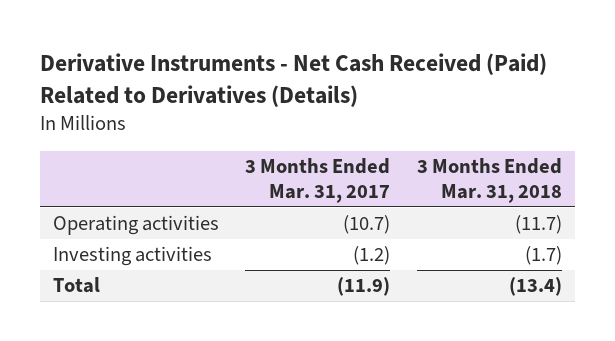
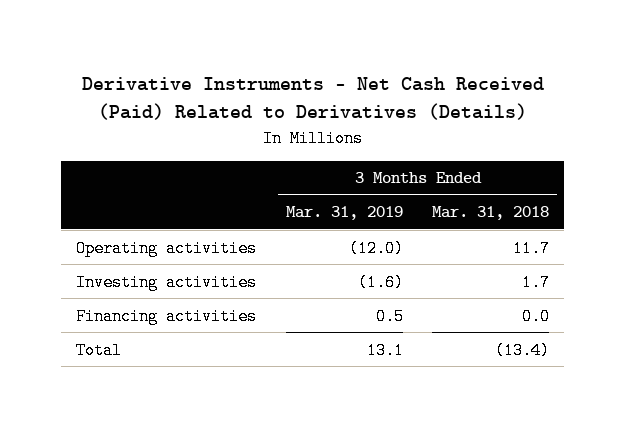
[245,158,391,203] 3 Months Ended Mar. 31, 2017 -> none
none -> [285,206,403,221] Mar. 31, 2019
[514,215,562,235] (11.7) -> [513,239,551,257] 11.7
[524,246,562,266] (1.7) -> [522,273,551,291] 1.7
none -> [76,307,258,325] Financing activities

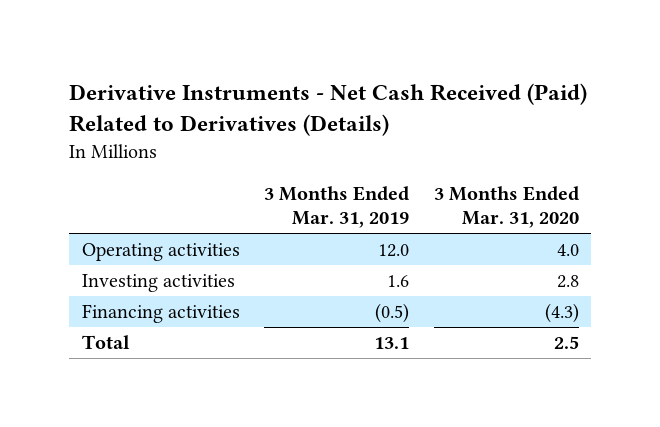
[432,206,550,221] Mar. 31, 2018 -> none
none -> [433,185,579,229] 3 Months Ended Mar. 31, 2020
[348,239,404,257] (12.0) -> [378,243,410,257] 12.0
[357,273,404,291] (1.6) -> [387,274,410,287] 1.6
[375,307,404,325] 0.5 -> [375,302,410,323] (0.5)

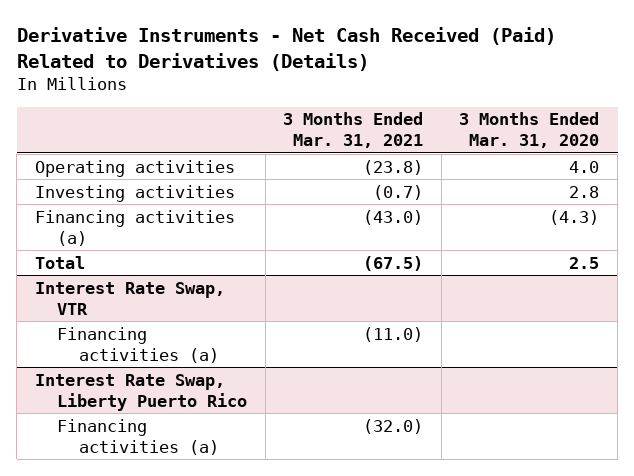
[264,185,410,229] 3 Months Ended Mar. 31, 2019 -> none
none -> [283,112,424,149] 3 Months Ended Mar. 31, 2021
[81,303,240,323] Financing activities -> [34,209,235,246] Financing activities (a)
none -> [34,281,225,315] Interest Rate Swap, VTR
none -> [56,326,220,363] Financing activities (a)
none -> [34,373,247,411] Interest Rate Swap, Liberty Puerto Rico
none -> [56,418,220,455] Financing activities (a)

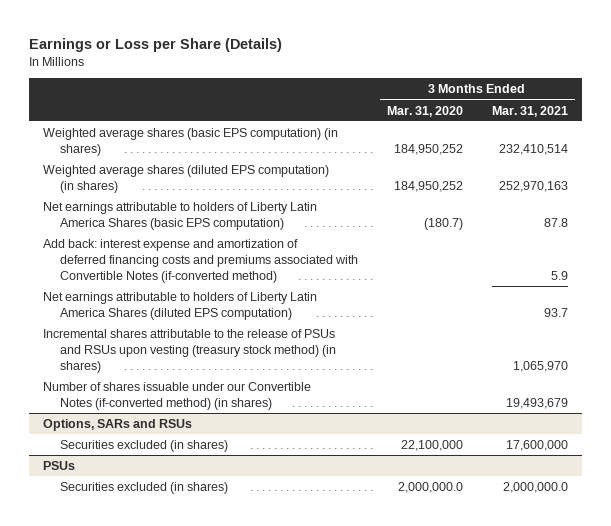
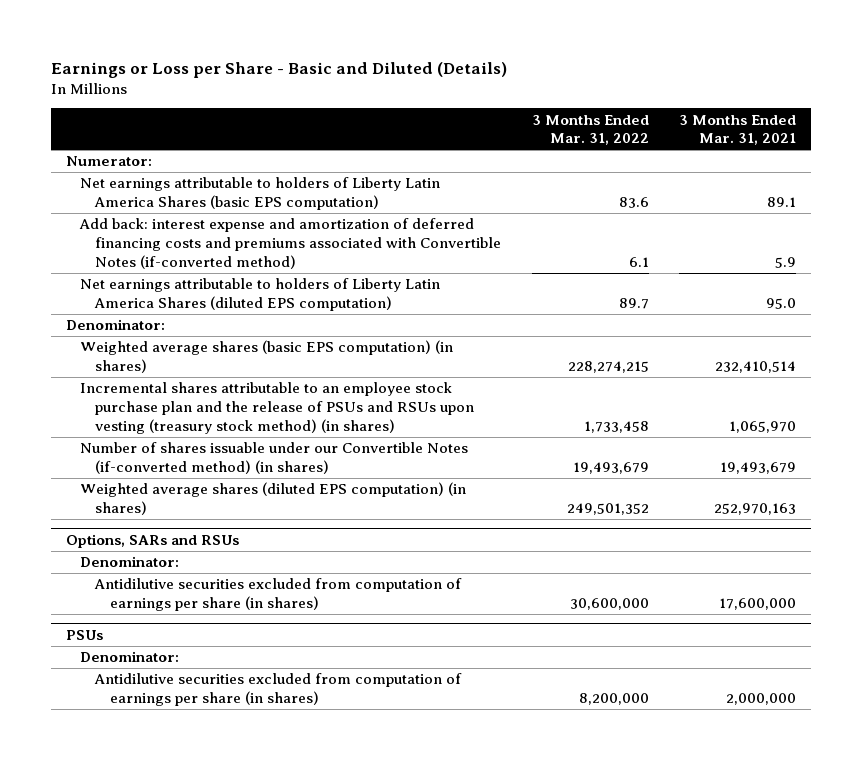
[28,37,282,52] Earnings or Loss per Share (Details) -> [50,61,507,78] Earnings or Loss per Share - Basic and Diluted (Details)
[387,105,464,117] Mar. 31, 2020 -> none
none -> [531,114,649,146] 3 Months Ended Mar. 31, 2022
none -> [65,156,152,167] Numerator:
[543,217,568,227] 87.8 -> [766,197,796,208] 89.1
[543,307,568,317] 93.7 -> [765,298,796,310] 95.0
none -> [65,319,165,331] Denominator:
[43,128,339,156] Weighted average shares (basic EPS computation) (in shares) -> [80,340,454,374] Weighted average shares (basic EPS computation) (in shares)
[43,329,337,373] Incremental shares attributable to the release of PSUs and RSUs upon vesting (treasury stock method) (in shares) -> [80,382,475,434] Incremental shares attributable to an employee stock purchase plan and the release of PSUs and RSUs upon vesting (treasury stock method) (in shares)
[43,165,330,193] Weighted average shares (diluted EPS computation) (in shares) -> [80,482,467,516] Weighted average shares (diluted EPS computation) (in shares)
none -> [80,556,180,568] Denominator:
[60,440,229,453] Securities excluded (in shares) -> [94,578,463,612] Antidilutive securities excluded from computation of earnings per share (in shares)
none -> [80,651,180,663] Denominator:
[60,482,229,495] Securities excluded (in shares) -> [94,673,463,707] Antidilutive securities excluded from computation of earnings per share (in shares)
[502,482,568,494] 2,000,000.0 -> [725,693,796,706] 2,000,000

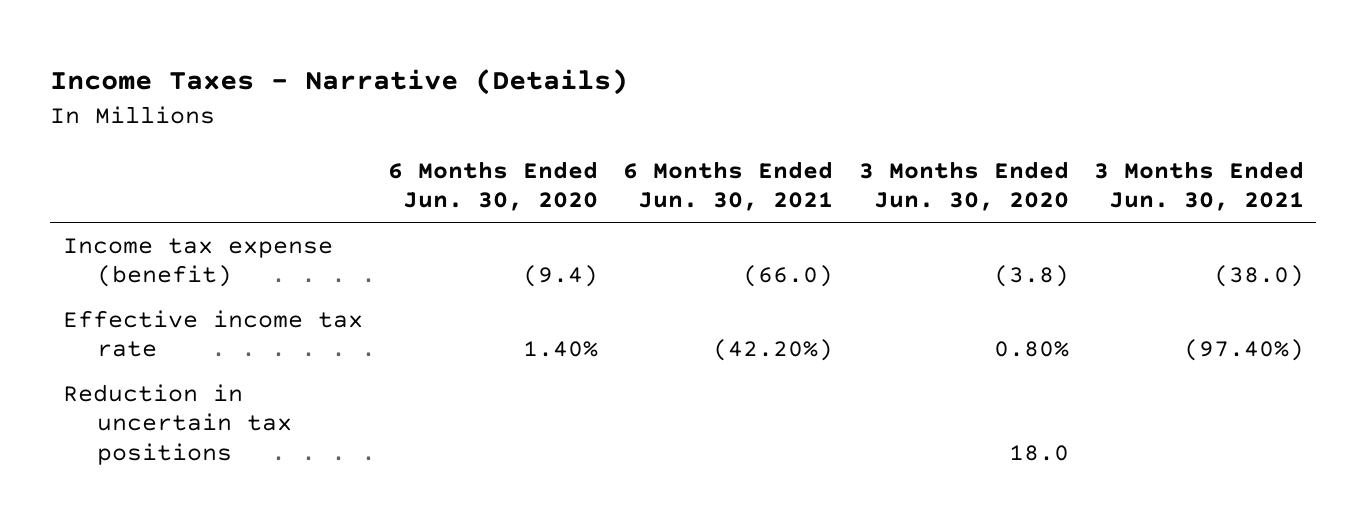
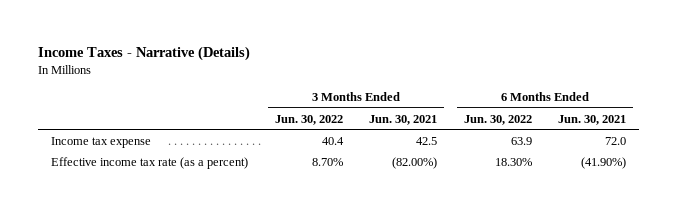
[388,160,599,212] 6 Months Ended Jun. 30, 2020 -> none
[858,160,1069,212] 3 Months Ended Jun. 30, 2020 -> none
none -> [274,114,343,125] Jun. 30, 2022
none -> [463,114,532,125] Jun. 30, 2022
[63,383,292,465] Reduction in uncertain tax positions -> none
[63,237,334,288] Income tax expense (benefit) -> [51,136,152,148] Income tax expense
[743,265,834,288] (66.0) -> [605,136,627,145] 72.0
[1213,265,1304,288] (38.0) -> [416,136,438,145] 42.5
[63,309,364,358] Effective income tax rate -> [51,156,249,169] Effective income tax rate (as a percent)
[713,339,834,362] (42.20%) -> [581,156,627,169] (41.90%)
[1183,339,1304,362] (97.40%) -> [392,156,438,169] (82.00%)

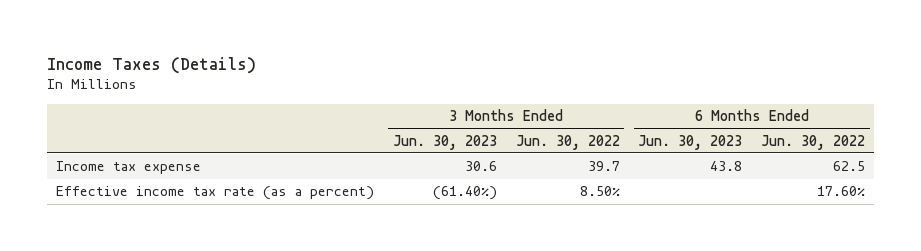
[37,46,250,62] Income Taxes - Narrative (Details) -> [46,56,256,74] Income Taxes (Details)
[369,114,438,125] Jun. 30, 2021 -> none
[558,114,627,125] Jun. 30, 2021 -> none
none -> [392,134,497,150] Jun. 30, 2023
none -> [638,134,743,150] Jun. 30, 2023
[321,136,344,145] 40.4 -> [587,161,620,172] 39.7
[510,136,532,145] 63.9 -> [832,161,865,172] 62.5
[311,157,343,166] 8.70% -> [579,186,620,197] 8.50%
[494,157,532,166] 18.30% -> [816,186,865,197] 17.60%

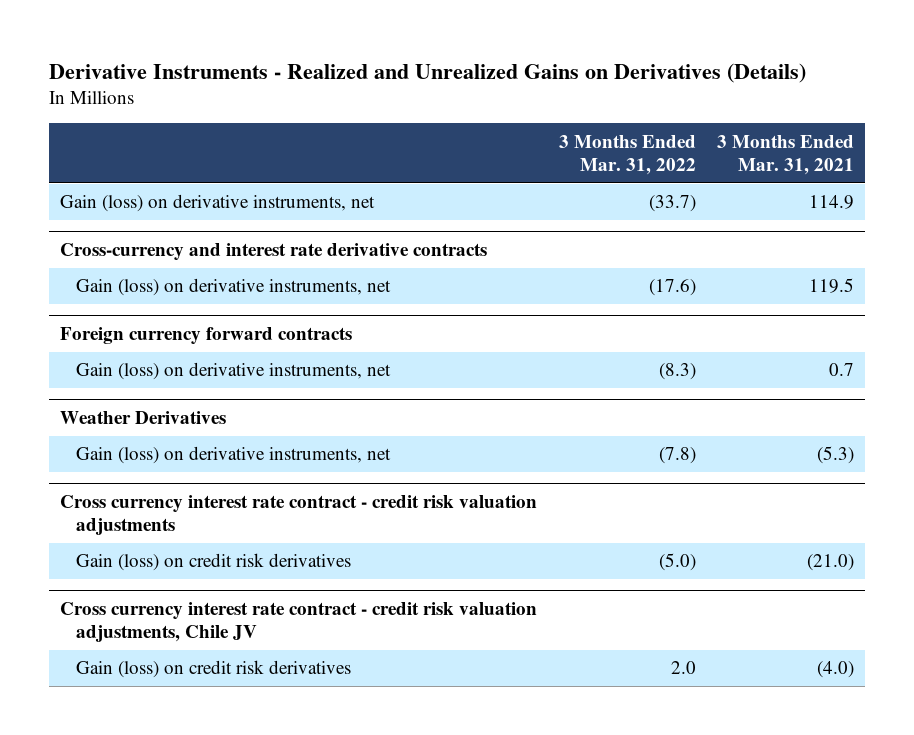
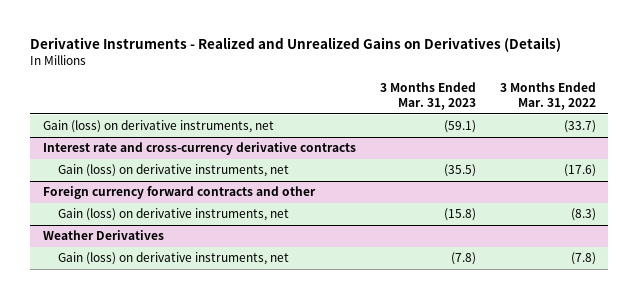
[717,134,855,175] 3 Months Ended Mar. 31, 2021 -> none
none -> [379,81,476,111] 3 Months Ended Mar. 31, 2023
[60,242,488,260] Cross-currency and interest rate derivative contracts -> [42,142,356,156] Interest rate and cross-currency derivative contracts
[60,326,353,344] Foreign currency forward contracts -> [42,186,316,200] Foreign currency forward contracts and other
[60,494,538,535] Cross currency interest rate contract - credit risk valuation adjustments -> none
[75,553,351,572] Gain (loss) on credit risk derivatives -> none
[60,601,538,642] Cross currency interest rate contract - credit risk valuation adjustments, Chile JV -> none
[75,660,351,679] Gain (loss) on credit risk derivatives -> none

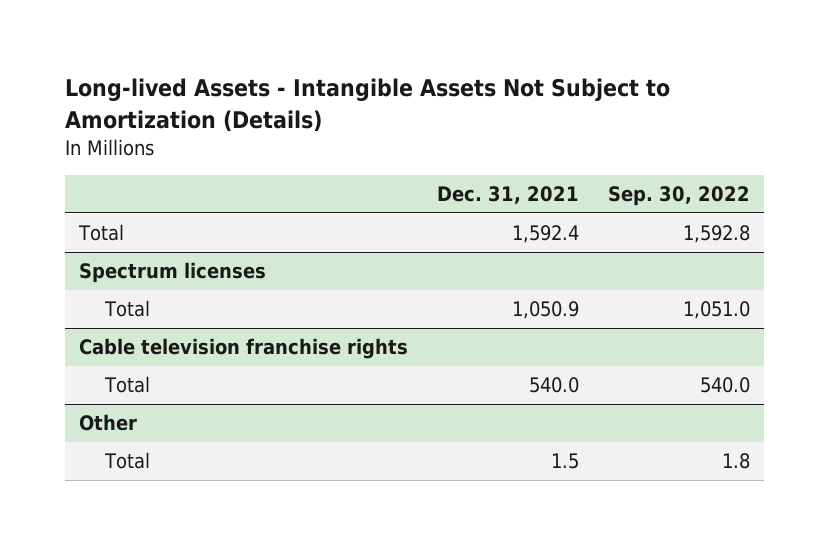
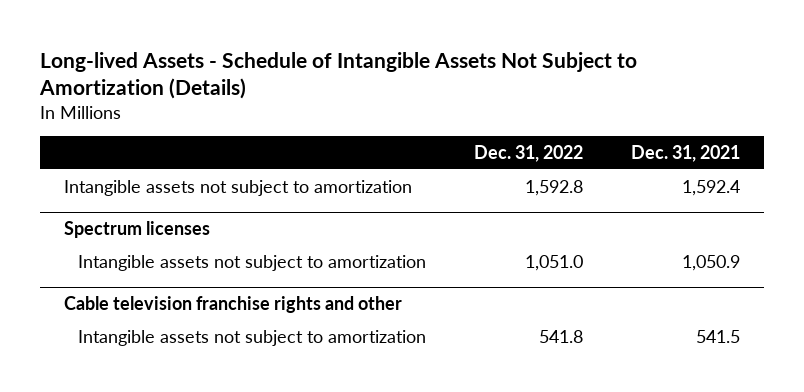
[64,78,670,132] Long-lived Assets - Intangible Assets Not Subject to Amortization (Details) -> [39,51,638,99] Long-lived Assets - Schedule of Intangible Assets Not Subject to Amortization (Details)
[607,186,750,207] Sep. 30, 2022 -> none
none -> [473,145,583,163] Dec. 31, 2022
[78,224,125,242] Total -> [64,179,413,196] Intangible assets not subject to amortization
[104,376,151,394] Total -> none
[79,414,138,432] Other -> none
[104,452,151,470] Total -> none
[104,300,151,318] Total -> [77,254,426,271] Intangible assets not subject to amortization
[79,338,409,360] Cable television franchise rights -> [64,296,403,314] Cable television franchise rights and other
none -> [77,329,426,346] Intangible assets not subject to amortization

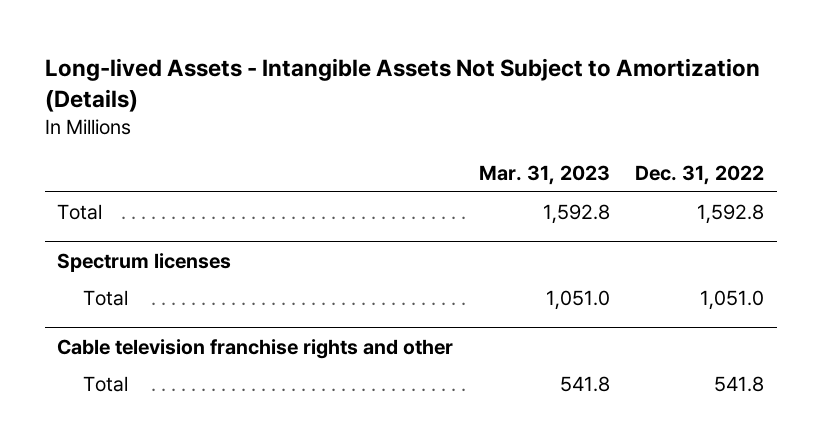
[39,51,638,99] Long-lived Assets - Schedule of Intangible Assets Not Subject to Amortization (Details) -> [44,57,760,112] Long-lived Assets - Intangible Assets Not Subject to Amortization (Details)
[630,145,740,163] Dec. 31, 2021 -> none
none -> [478,164,610,185] Mar. 31, 2023
[64,179,413,196] Intangible assets not subject to amortization -> [57,203,103,220] Total
[77,254,426,271] Intangible assets not subject to amortization -> [82,289,128,306] Total
[77,329,426,346] Intangible assets not subject to amortization -> [82,375,128,392] Total

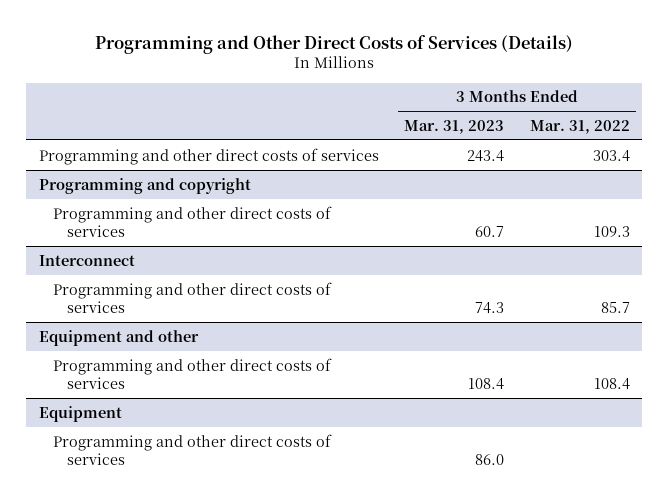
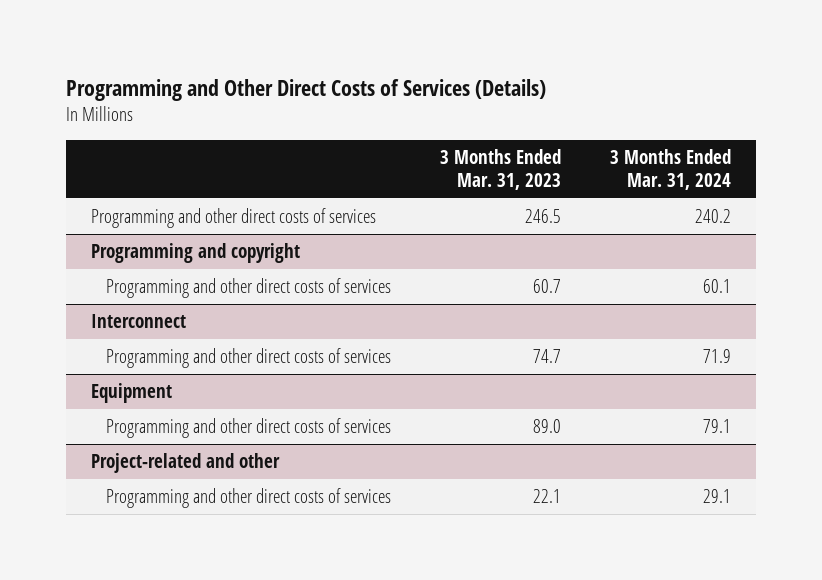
[529,120,630,135] Mar. 31, 2022 -> none
none -> [610,149,732,191] 3 Months Ended Mar. 31, 2024
[467,149,505,162] 243.4 -> [525,209,562,224] 246.5
[38,329,199,346] Equipment and other -> none
[53,357,333,389] Programming and other direct costs of services -> none
[475,301,505,314] 74.3 -> [533,349,562,364] 74.7
[475,453,505,465] 86.0 -> [533,419,562,434] 89.0
none -> [90,453,280,474] Project-related and other
none -> [106,488,392,509] Programming and other direct costs of services

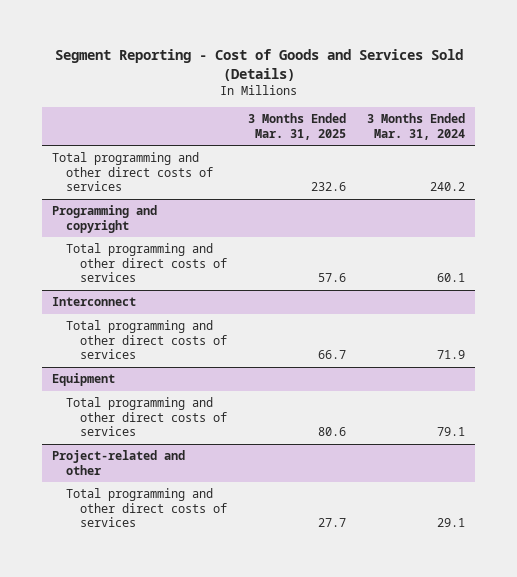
[66,78,547,101] Programming and Other Direct Costs of Services (Details) -> [54,49,463,81] Segment Reporting - Cost of Goods and Services Sold (Details)
[440,149,562,191] 3 Months Ended Mar. 31, 2023 -> none
none -> [247,113,346,140] 3 Months Ended Mar. 31, 2025
[90,208,376,229] Programming and other direct costs of services -> [52,152,213,192] Total programming and other direct costs of services
[106,278,392,299] Programming and other direct costs of services -> [65,243,227,283] Total programming and other direct costs of services
[106,348,392,369] Programming and other direct costs of services -> [65,320,227,360] Total programming and other direct costs of services
[106,418,392,439] Programming and other direct costs of services -> [65,397,227,437] Total programming and other direct costs of services
[106,488,392,509] Programming and other direct costs of services -> [65,488,227,528] Total programming and other direct costs of services

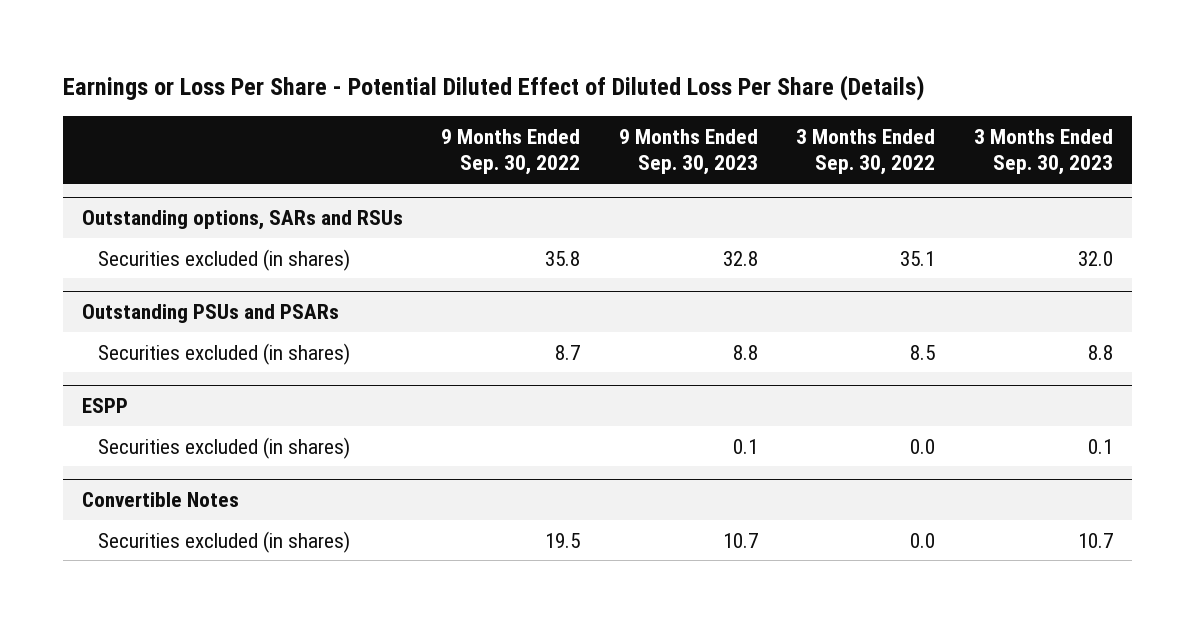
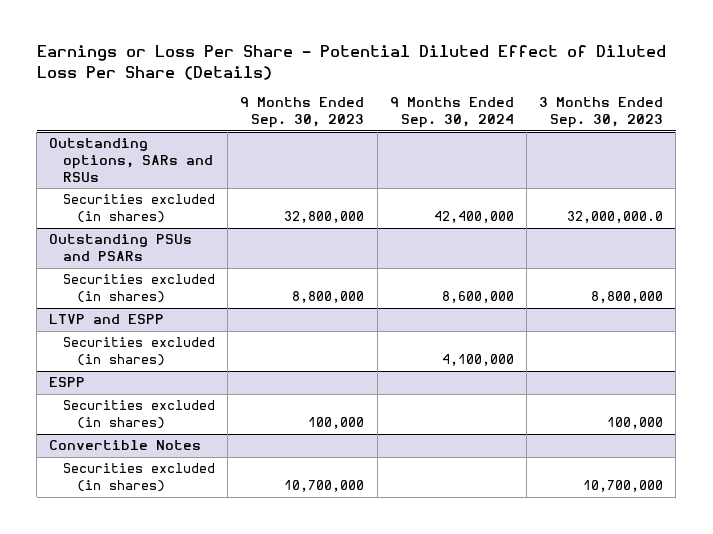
[441,128,581,176] 9 Months Ended Sep. 30, 2022 -> none
[796,128,936,176] 3 Months Ended Sep. 30, 2022 -> none
none -> [389,97,514,129] 9 Months Ended Sep. 30, 2024
[722,250,758,266] 32.8 -> [284,211,365,224] 32,800,000
[1077,250,1113,266] 32.0 -> [567,211,664,224] 32,000,000.0
[732,344,758,360] 8.8 -> [292,291,365,304] 8,800,000
[1087,344,1113,360] 8.8 -> [591,291,664,304] 8,800,000
none -> [49,314,165,325] LTVP and ESPP
none -> [63,337,216,367] Securities excluded (in shares)
[732,438,758,454] 0.1 -> [308,417,365,430] 100,000
[1087,438,1113,454] 0.1 -> [607,417,664,430] 100,000
[722,532,758,548] 10.7 -> [284,480,365,493] 10,700,000
[1077,532,1113,548] 10.7 -> [583,480,664,493] 10,700,000

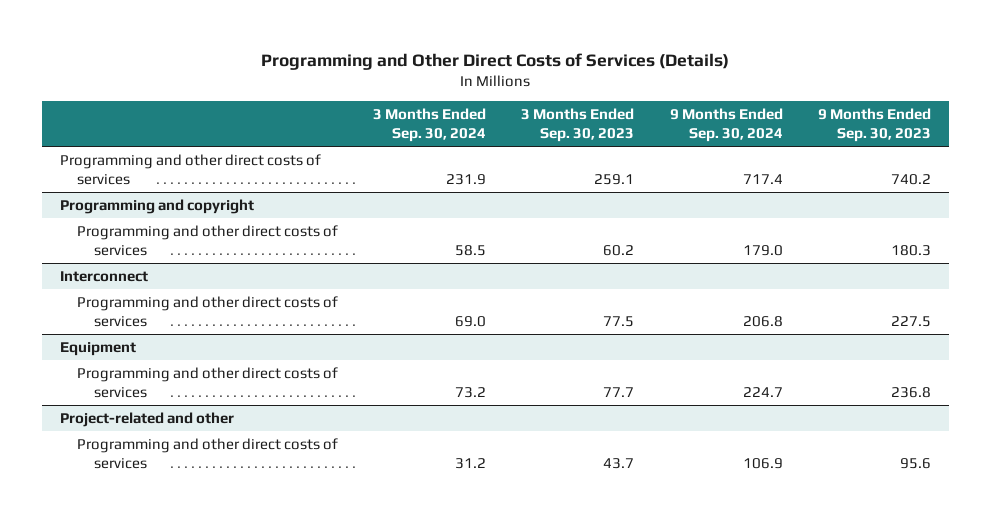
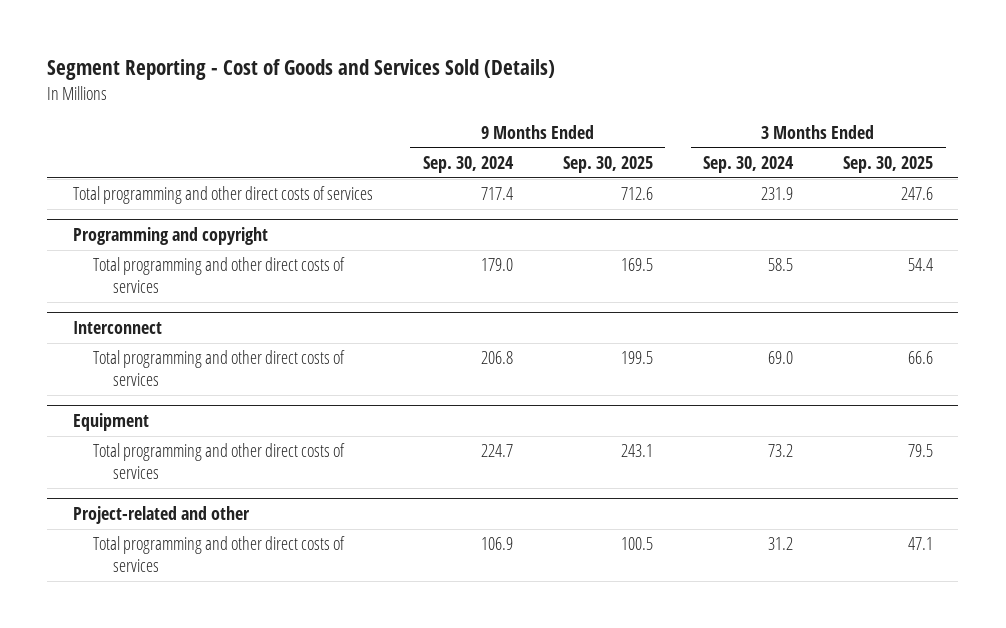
[261,52,730,70] Programming and Other Direct Costs of Services (Details) -> [47,59,556,81] Segment Reporting - Cost of Goods and Services Sold (Details)
[521,108,635,143] 3 Months Ended Sep. 30, 2023 -> none
[818,108,932,143] 9 Months Ended Sep. 30, 2023 -> none
none -> [562,156,653,174] Sep. 30, 2025
none -> [843,156,934,174] Sep. 30, 2025
[59,153,321,186] Programming and other direct costs of services -> [72,186,373,205] Total programming and other direct costs of services
[76,224,338,257] Programming and other direct costs of services -> [92,257,345,294] Total programming and other direct costs of services
[76,295,338,328] Programming and other direct costs of services -> [92,350,345,387] Total programming and other direct costs of services
[76,366,338,399] Programming and other direct costs of services -> [92,443,345,480] Total programming and other direct costs of services
[76,437,338,470] Programming and other direct costs of services -> [92,536,345,573] Total programming and other direct costs of services

